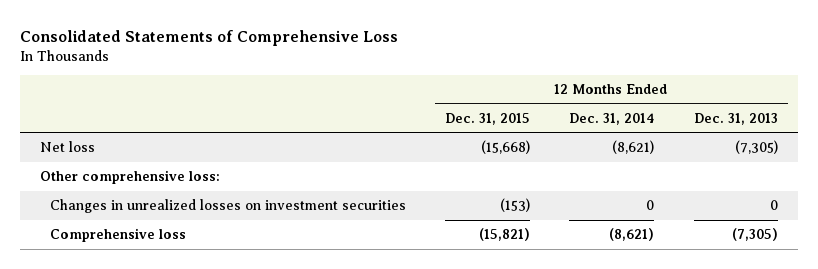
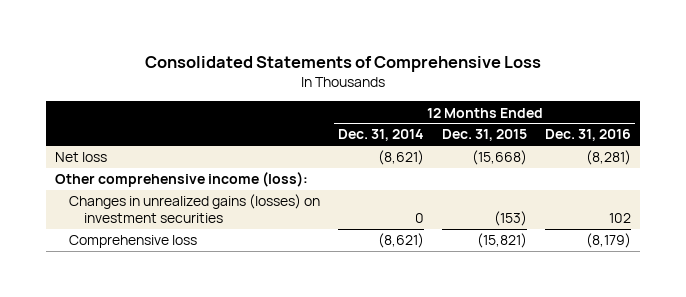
[693,112,778,125] Dec. 31, 2013 -> none
none -> [544,129,631,142] Dec. 31, 2016
[39,170,220,185] Other comprehensive loss: -> [55,172,309,188] Other comprehensive income (loss):
[49,199,406,214] Changes in unrealized losses on investment securities -> [69,194,321,223] Changes in unrealized gains (losses) on investment securities

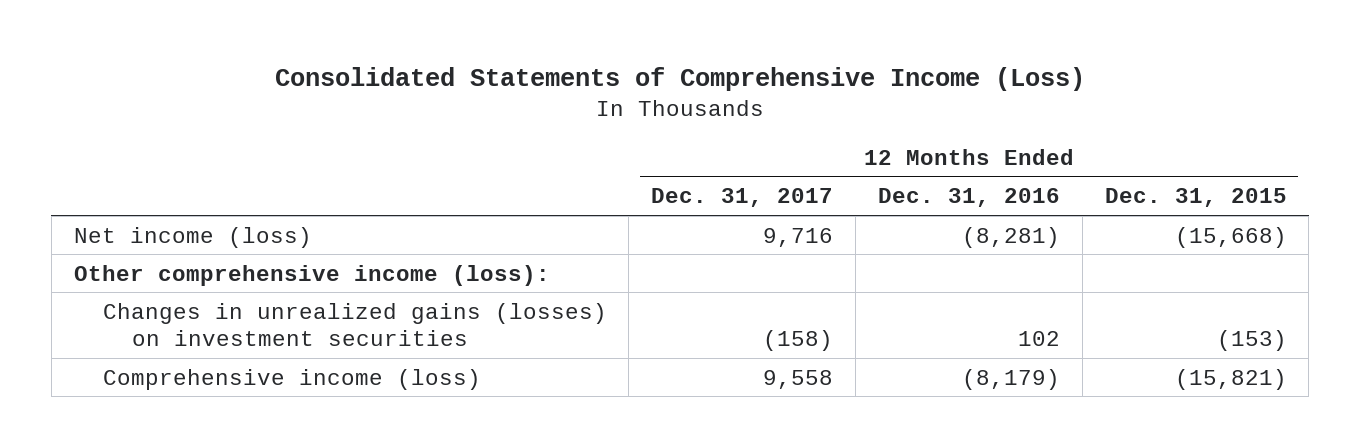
[145,56,542,73] Consolidated Statements of Comprehensive Loss -> [275,66,1086,91] Consolidated Statements of Comprehensive Income (Loss)
[338,129,425,142] Dec. 31, 2014 -> none
none -> [651,188,834,208] Dec. 31, 2017
[55,152,108,163] Net loss -> [73,226,312,248] Net income (loss)
[69,235,198,249] Comprehensive loss -> [102,368,481,390] Comprehensive income (loss)

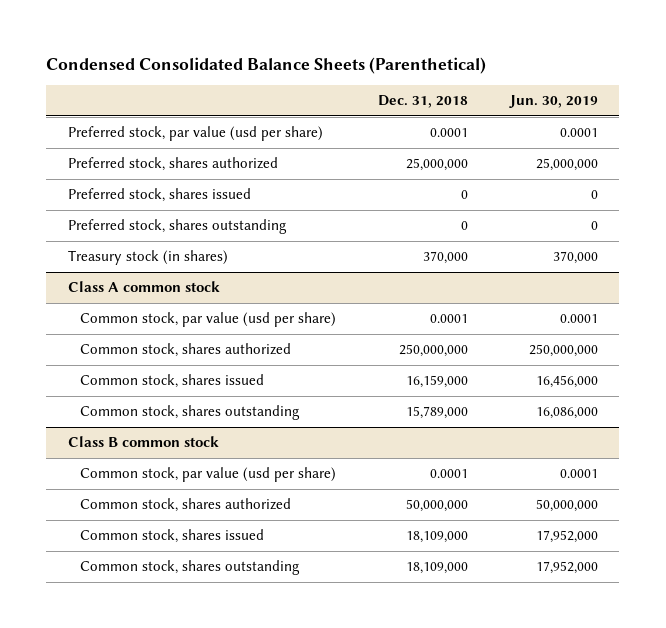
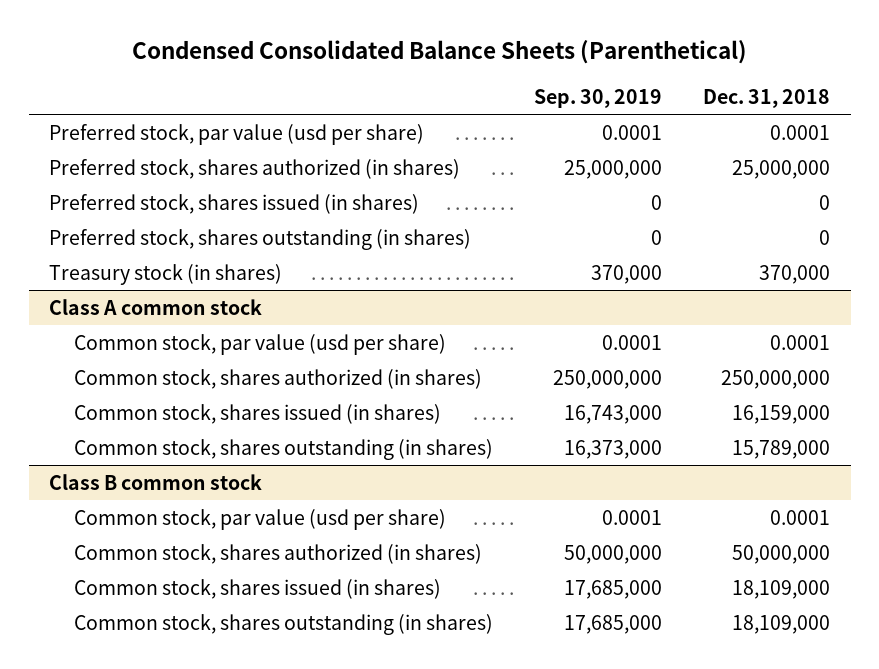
[509,95,599,109] Jun. 30, 2019 -> none
none -> [534,88,663,108] Sep. 30, 2019
[67,157,278,172] Preferred stock, shares authorized -> [49,158,461,179] Preferred stock, shares authorized (in shares)
[67,188,251,203] Preferred stock, shares issued -> [49,193,420,214] Preferred stock, shares issued (in shares)
[67,219,287,235] Preferred stock, shares outstanding -> [49,228,472,250] Preferred stock, shares outstanding (in shares)
[80,343,292,358] Common stock, shares authorized -> [74,368,483,389] Common stock, shares authorized (in shares)
[80,374,265,389] Common stock, shares issued -> [74,403,442,424] Common stock, shares issued (in shares)
[80,405,301,421] Common stock, shares outstanding -> [74,438,494,460] Common stock, shares outstanding (in shares)
[80,498,292,513] Common stock, shares authorized -> [74,543,483,564] Common stock, shares authorized (in shares)
[80,529,265,544] Common stock, shares issued -> [74,578,442,599] Common stock, shares issued (in shares)
[80,560,301,576] Common stock, shares outstanding -> [74,613,494,635] Common stock, shares outstanding (in shares)

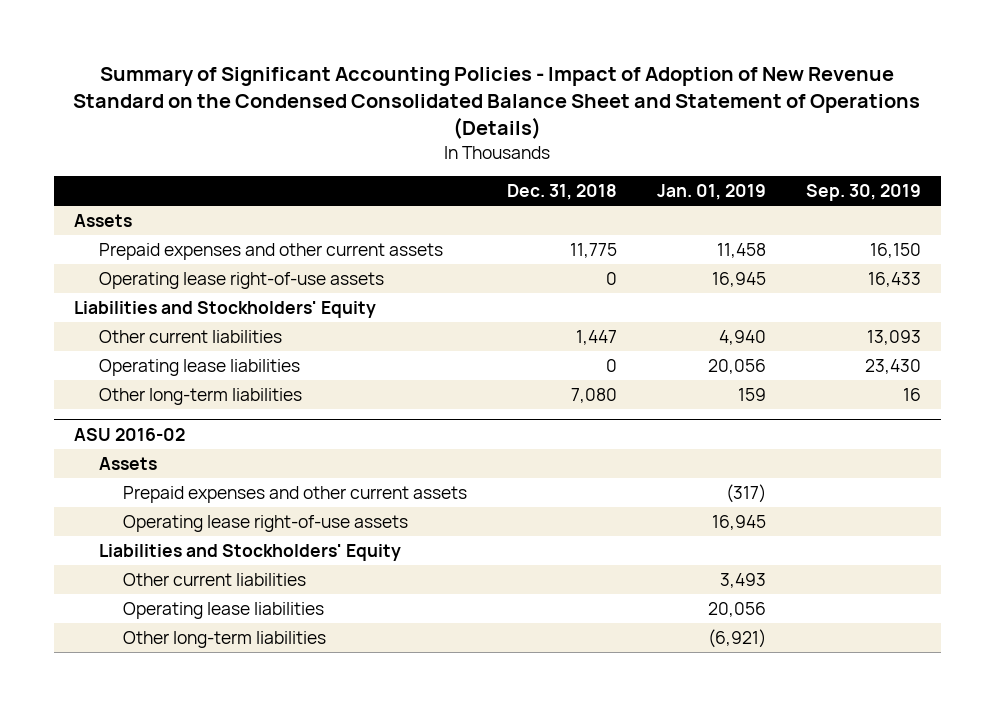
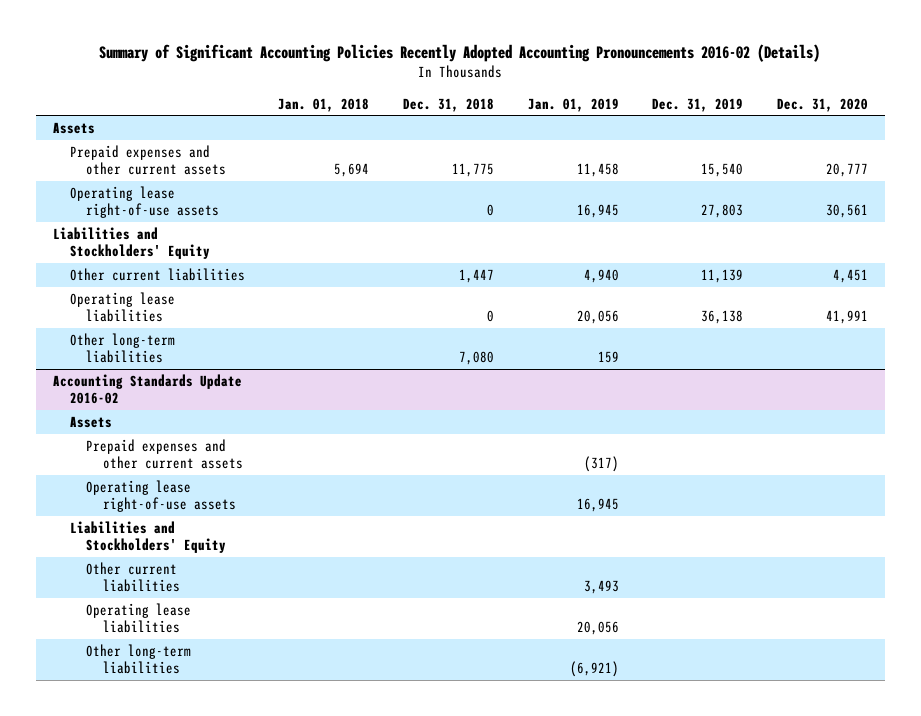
[73,67,921,140] Summary of Significant Accounting Policies - Impact of Adoption of New Revenue Standard on the Condensed Consolidated Balance Sheet and Statement of Operations (Details) -> [99,44,821,63] Summary of Significant Accounting Policies Recently Adopted Accounting Pronouncements 2016-02 (Details)
[805,183,921,201] Sep. 30, 2019 -> none
none -> [278,97,370,112] Jan. 01, 2018
none -> [652,97,744,112] Dec. 31, 2019
none -> [777,97,869,112] Dec. 31, 2020
[74,427,186,441] ASU 2016-02 -> [52,373,242,405] Accounting Standards Update 2016-02

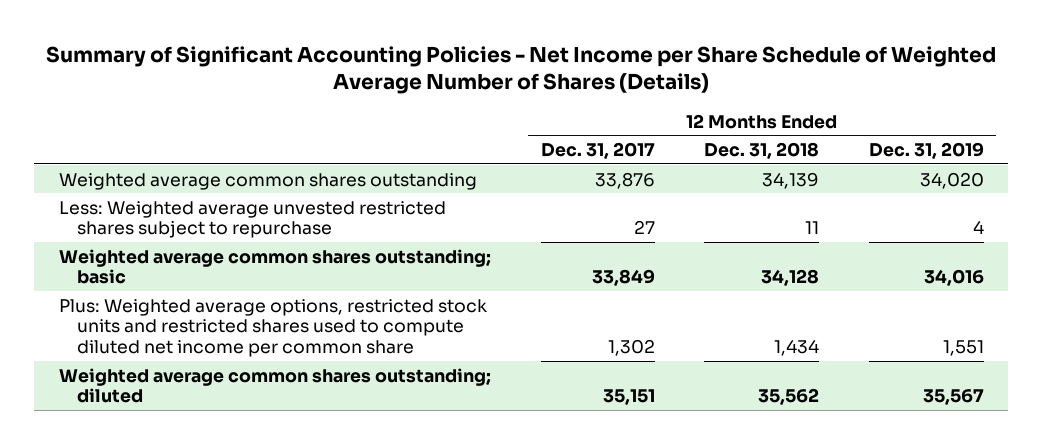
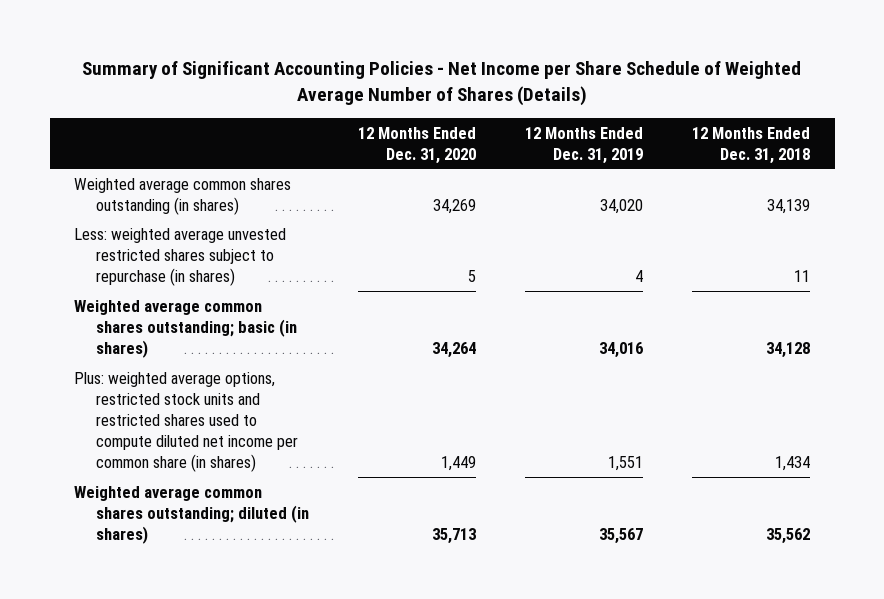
[540,141,655,159] Dec. 31, 2017 -> none
none -> [358,126,477,164] 12 Months Ended Dec. 31, 2020
[59,172,478,190] Weighted average common shares outstanding -> [74,177,292,215] Weighted average common shares outstanding (in shares)
[59,200,447,239] Less: Weighted average unvested restricted shares subject to repurchase -> [74,227,287,286] Less: weighted average unvested restricted shares subject to repurchase (in shares)
[59,248,492,285] Weighted average common shares outstanding; basic -> [74,299,298,358] Weighted average common shares outstanding; basic (in shares)
[59,298,488,358] Plus: Weighted average options, restricted stock units and restricted shares used to compute diluted net income per common share -> [74,371,299,472] Plus: weighted average options, restricted stock units and restricted shares used to compute diluted net income per common share (in shares)
[59,367,492,404] Weighted average common shares outstanding; diluted -> [74,485,310,544] Weighted average common shares outstanding; diluted (in shares)

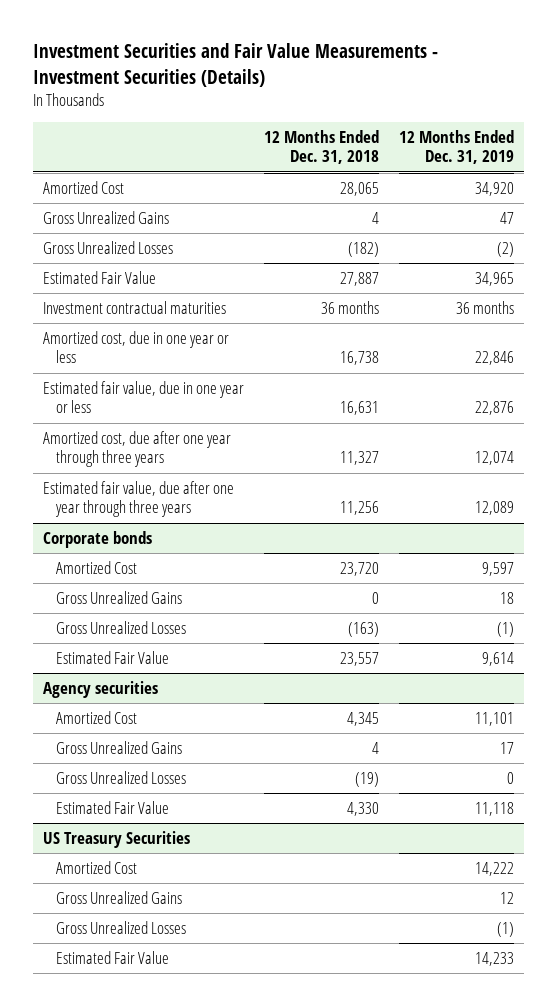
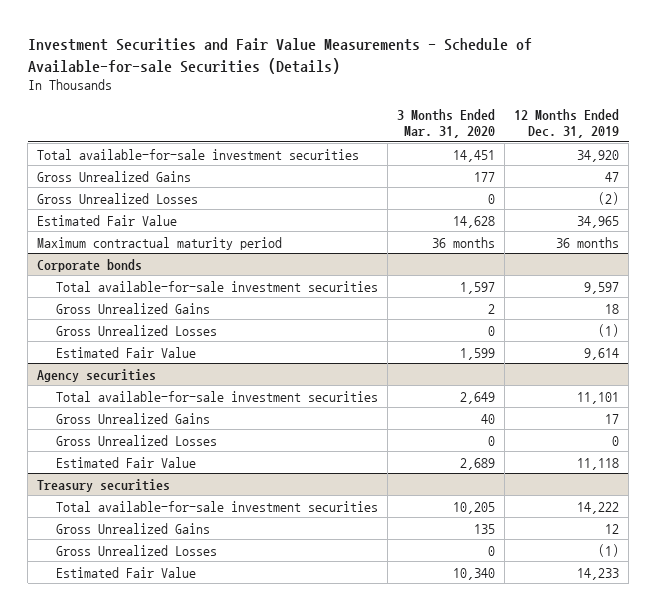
[33,43,439,87] Investment Securities and Fair Value Measurements - Investment Securities (Details) -> [27,38,532,74] Investment Securities and Fair Value Measurements - Schedule of Available-for-sale Securities (Details)
[264,130,380,165] 12 Months Ended Dec. 31, 2018 -> none
none -> [396,108,495,138] 3 Months Ended Mar. 31, 2020
[43,180,125,194] Amortized Cost -> [37,148,360,160] Total available-for-sale investment securities
[43,330,230,364] Amortized cost, due in one year or less -> none
[43,380,245,414] Estimated fair value, due in one year or less -> none
[43,430,232,468] Amortized cost, due after one year through three years -> none
[43,480,235,518] Estimated fair value, due after one year through three years -> none
[43,300,227,314] Investment contractual maturities -> [37,236,283,250] Maximum contractual maturity period
[56,560,138,574] Amortized Cost -> [55,280,378,292] Total available-for-sale investment securities
[56,710,138,724] Amortized Cost -> [55,390,378,402] Total available-for-sale investment securities
[43,830,191,848] US Treasury Securities -> [37,478,171,492] Treasury securities
[56,860,138,874] Amortized Cost -> [55,500,378,512] Total available-for-sale investment securities

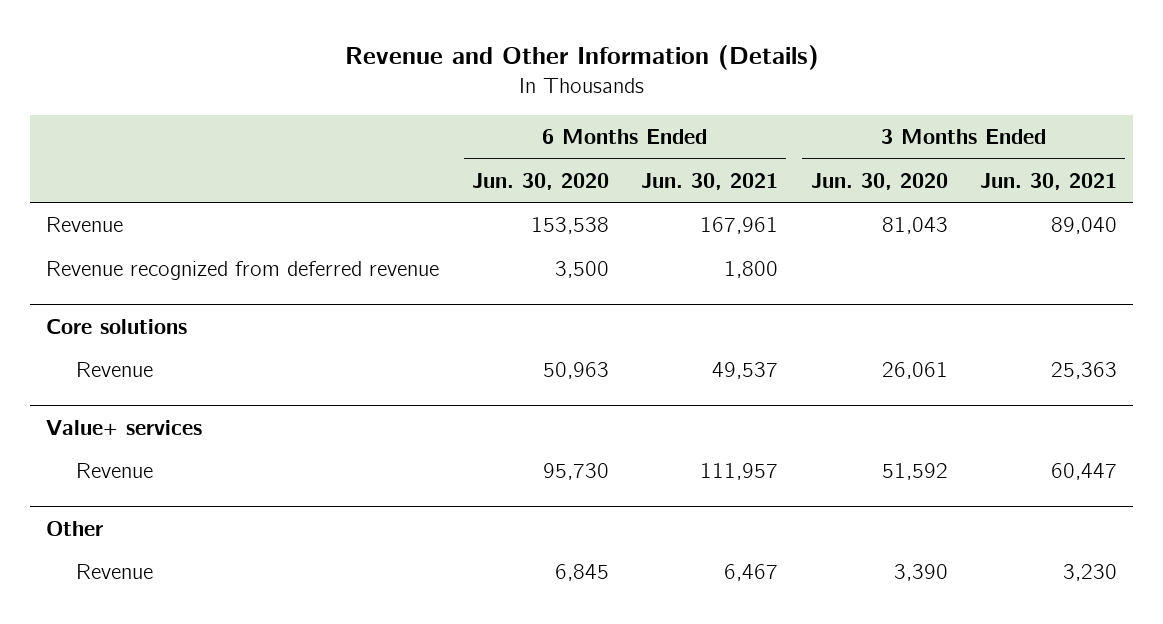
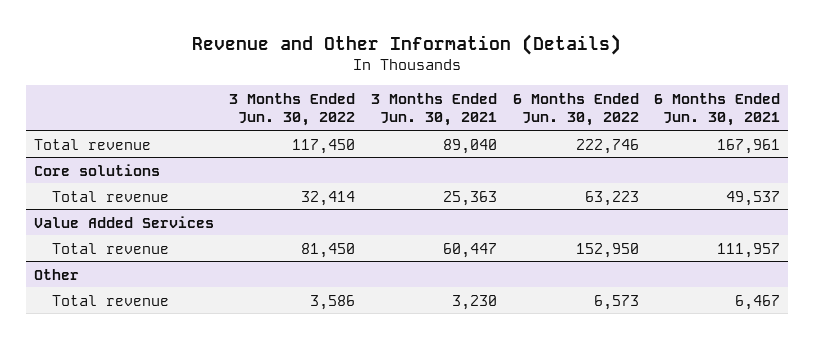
[471,172,609,190] Jun. 30, 2020 -> none
[810,172,948,190] Jun. 30, 2020 -> none
none -> [229,92,356,127] 3 Months Ended Jun. 30, 2022
none -> [512,92,639,127] 6 Months Ended Jun. 30, 2022
[46,261,440,281] Revenue recognized from deferred revenue -> none
[46,217,124,233] Revenue -> [33,138,151,150] Total revenue
[76,362,154,378] Revenue -> [52,190,170,202] Total revenue
[46,419,203,435] Value+ services -> [33,215,214,228] Value Added Services
[76,463,154,479] Revenue -> [52,242,170,254] Total revenue
[76,564,154,580] Revenue -> [52,294,170,306] Total revenue

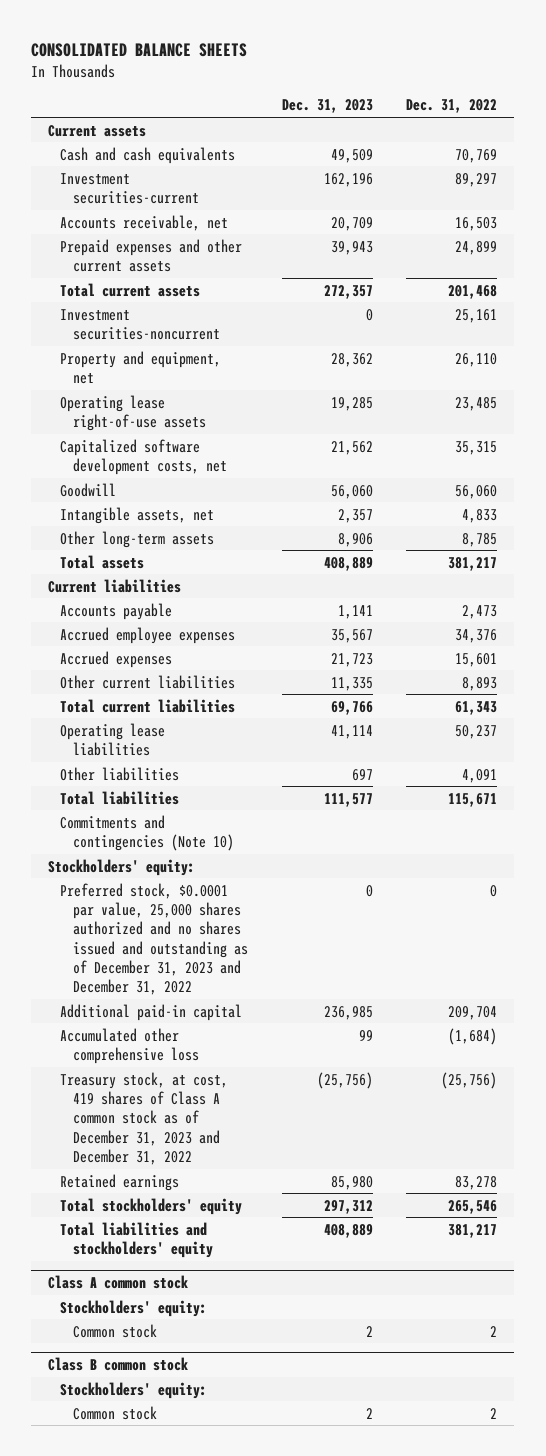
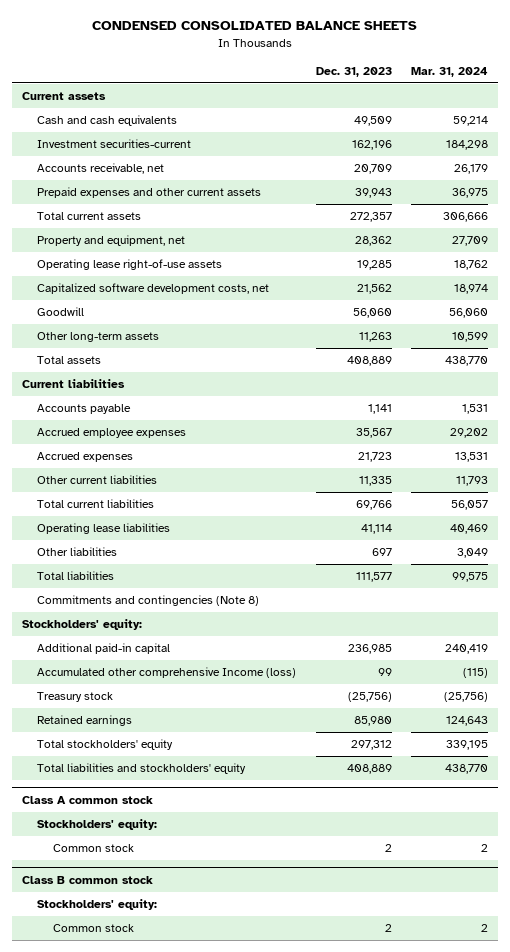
[31,42,248,57] CONSOLIDATED BALANCE SHEETS -> [91,21,417,31] CONDENSED CONSOLIDATED BALANCE SHEETS
[406,99,498,114] Dec. 31, 2022 -> none
none -> [411,66,489,77] Mar. 31, 2024
[60,308,220,341] Investment securities-noncurrent -> none
[60,506,215,524] Intangible assets, net -> none
[337,532,373,547] 8,906 -> [358,332,392,343] 11,263
[60,814,234,852] Commitments and contingencies (Note 10) -> [37,595,260,607] Commitments and contingencies (Note 8)
[60,882,248,996] Preferred stock, $0.0001 par value, 25,000 shares authorized and no shares issued and outstanding as of December 31, 2023 and December 31, 2022 -> none
[60,1027,199,1065] Accumulated other comprehensive loss -> [37,667,297,679] Accumulated other comprehensive Income (loss)
[60,1071,229,1166] Treasury stock, at cost, 419 shares of Class A common stock as of December 31, 2023 and December 31, 2022 -> [37,692,114,703] Treasury stock

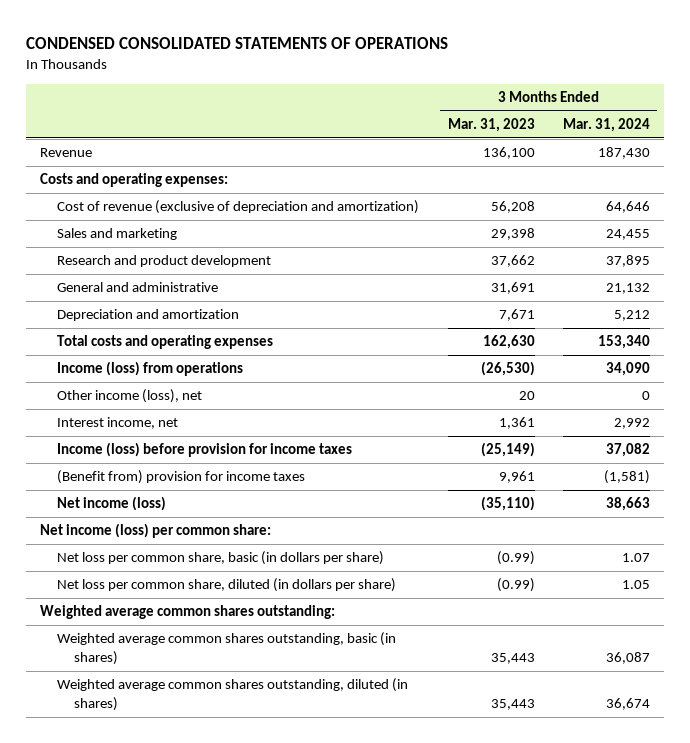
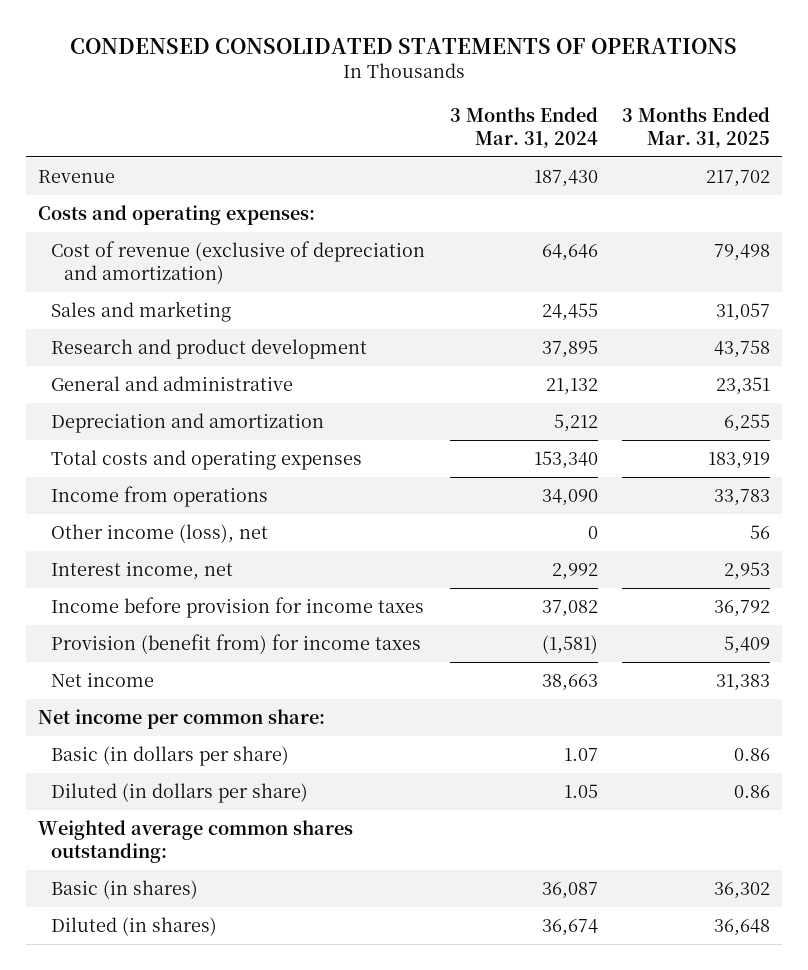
[447,118,535,133] Mar. 31, 2023 -> none
none -> [622,106,771,149] 3 Months Ended Mar. 31, 2025
[57,361,244,377] Income (loss) from operations -> [51,485,269,507] Income from operations
[57,442,353,458] Income (loss) before provision for income taxes -> [51,596,425,618] Income before provision for income taxes
[57,470,306,485] (Benefit from) provision for income taxes -> [51,633,422,654] Provision (benefit from) for income taxes
[57,496,167,512] Net income (loss) -> [51,671,155,687] Net income
[40,523,272,539] Net income (loss) per common share: -> [38,708,326,729] Net income per common share:
[57,551,385,566] Net loss per common share, basic (in dollars per share) -> [51,745,290,766] Basic (in dollars per share)
[57,578,397,593] Net loss per common share, diluted (in dollars per share) -> [51,782,309,803] Diluted (in dollars per share)
[57,632,397,666] Weighted average common shares outstanding, basic (in shares) -> [51,879,199,899] Basic (in shares)
[57,678,409,712] Weighted average common shares outstanding, diluted (in shares) -> [51,916,218,936] Diluted (in shares)

